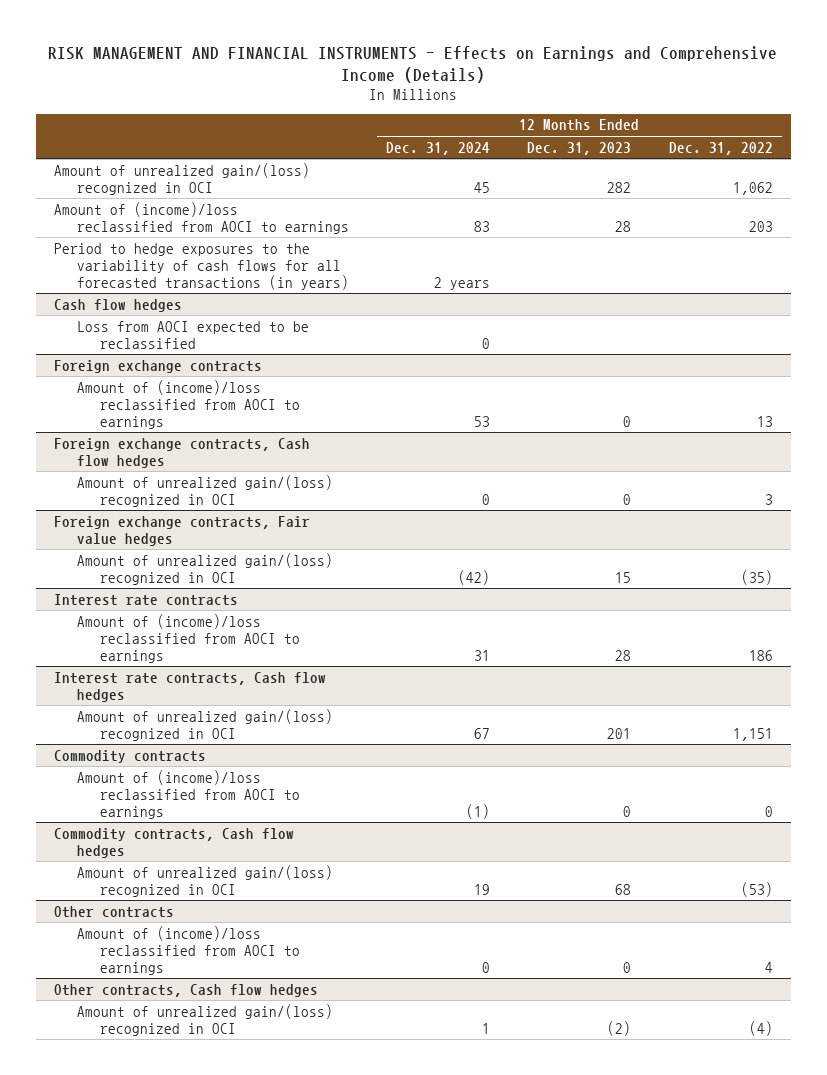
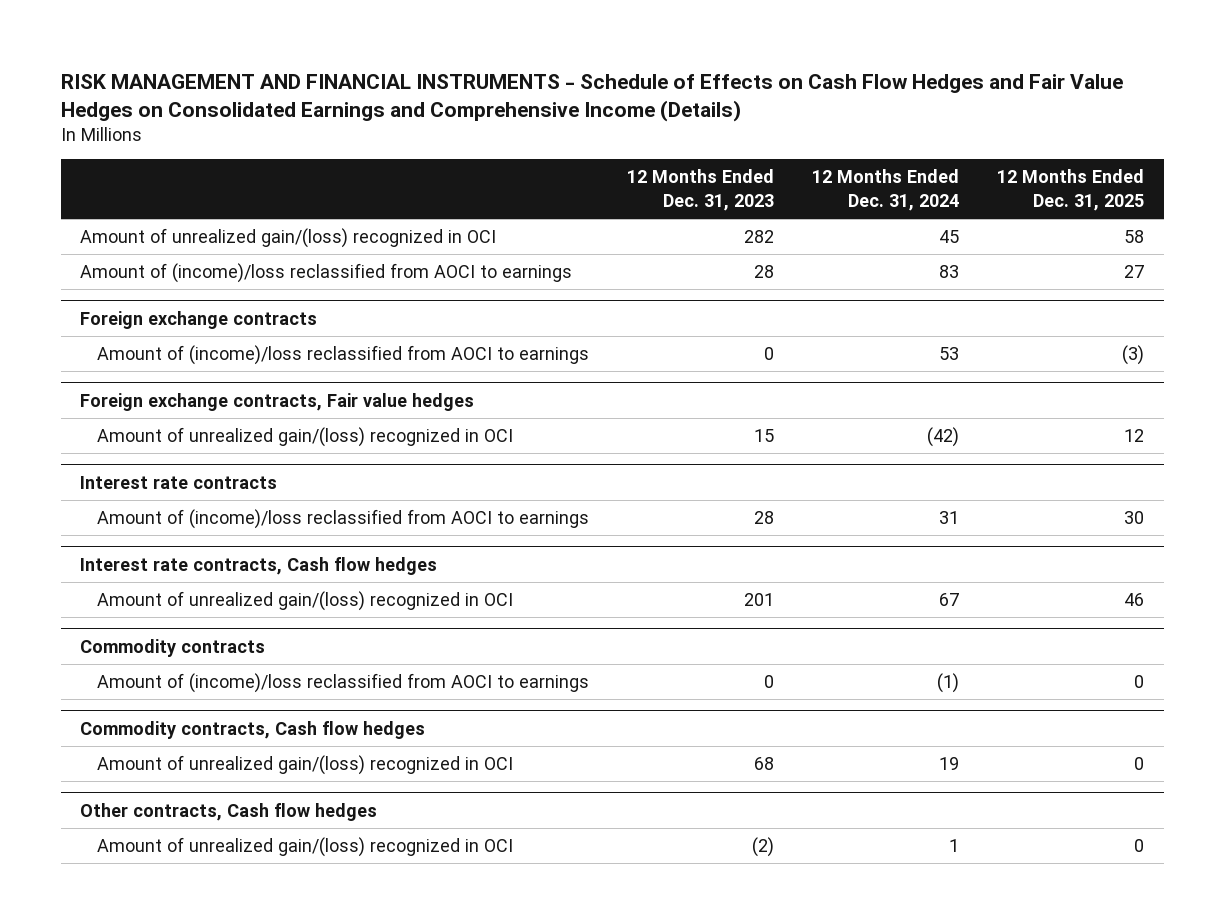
[48,45,778,84] RISK MANAGEMENT AND FINANCIAL INSTRUMENTS - Effects on Earnings and Comprehensive Income (Details) -> [60,73,1123,122] RISK MANAGEMENT AND FINANCIAL INSTRUMENTS - Schedule of Effects on Cash Flow Hedges and Fair Value Hedges on Consolidated Earnings and Comprehensive Income (Details)
[668,141,773,155] Dec. 31, 2022 -> none
none -> [997,169,1145,211] 12 Months Ended Dec. 31, 2025
[54,242,349,290] Period to hedge exposures to the variability of cash flows for all forecasted transactions (in years) -> none
[54,298,183,312] Cash flow hedges -> none
[76,320,309,349] Loss from AOCI expected to be reclassified -> none
[54,437,311,468] Foreign exchange contracts, Cash flow hedges -> none
[76,474,333,507] Amount of unrealized gain/(loss) recognized in OCI -> none
[54,905,175,918] Other contracts -> none
[76,925,300,975] Amount of (income)/loss reclassified from AOCI to earnings -> none

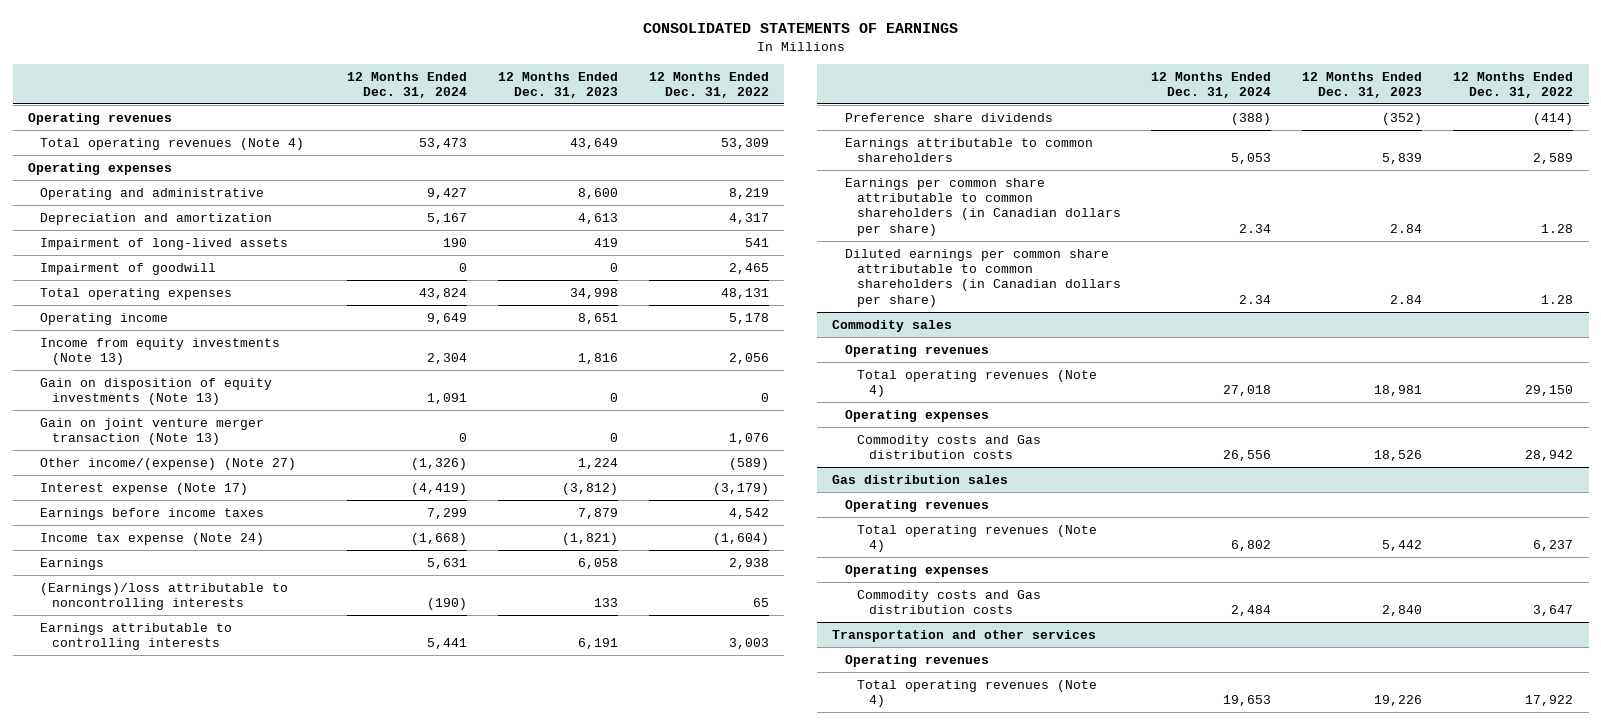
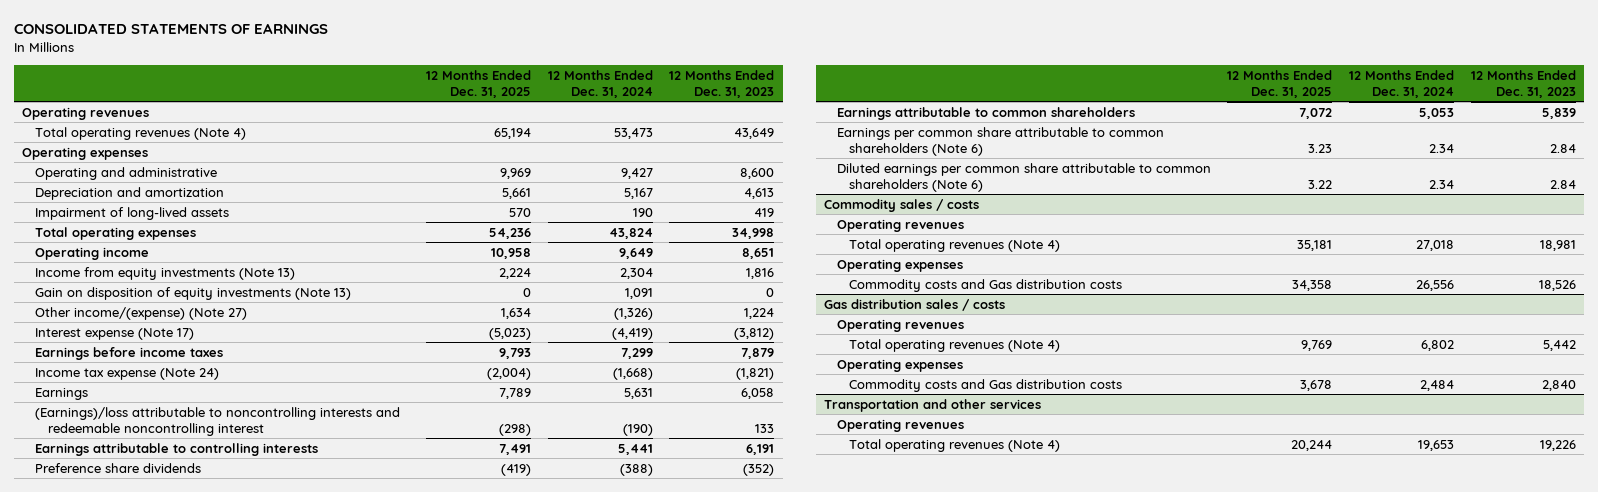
[648,71,769,98] 12 Months Ended Dec. 31, 2022 -> none
none -> [425,69,531,99] 12 Months Ended Dec. 31, 2025
[40,262,217,275] Impairment of goodwill -> none
[40,417,265,446] Gain on joint venture merger transaction (Note 13) -> none
[40,582,289,611] (Earnings)/loss attributable to noncontrolling interests -> [35,406,401,436] (Earnings)/loss attributable to noncontrolling interests and redeemable noncontrolling interest
[844,177,1121,236] Earnings per common share attributable to common shareholders (in Canadian dollars per share) -> [836,126,1164,156] Earnings per common share attributable to common shareholders (Note 6)
[844,248,1121,307] Diluted earnings per common share attributable to common shareholders (in Canadian dollars per share) -> [836,162,1211,192] Diluted earnings per common share attributable to common shareholders (Note 6)
[832,319,953,332] Commodity sales -> [823,198,979,212] Commodity sales / costs
[832,474,1009,484] Gas distribution sales -> [823,298,1005,311] Gas distribution sales / costs

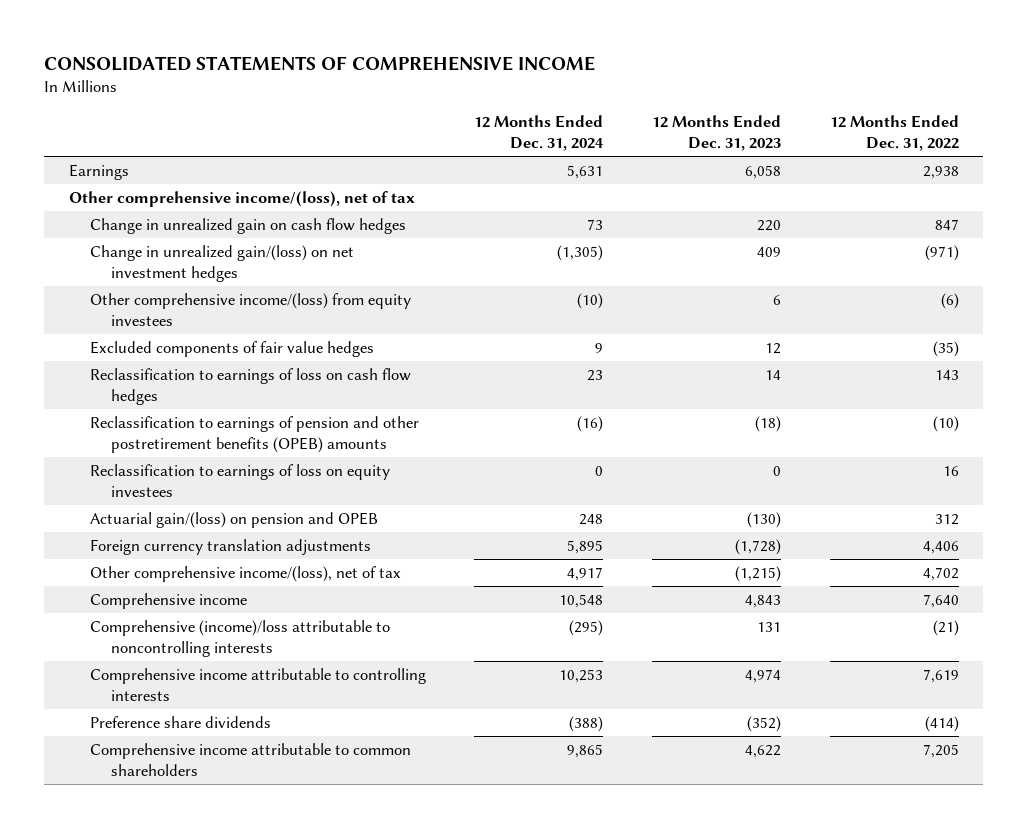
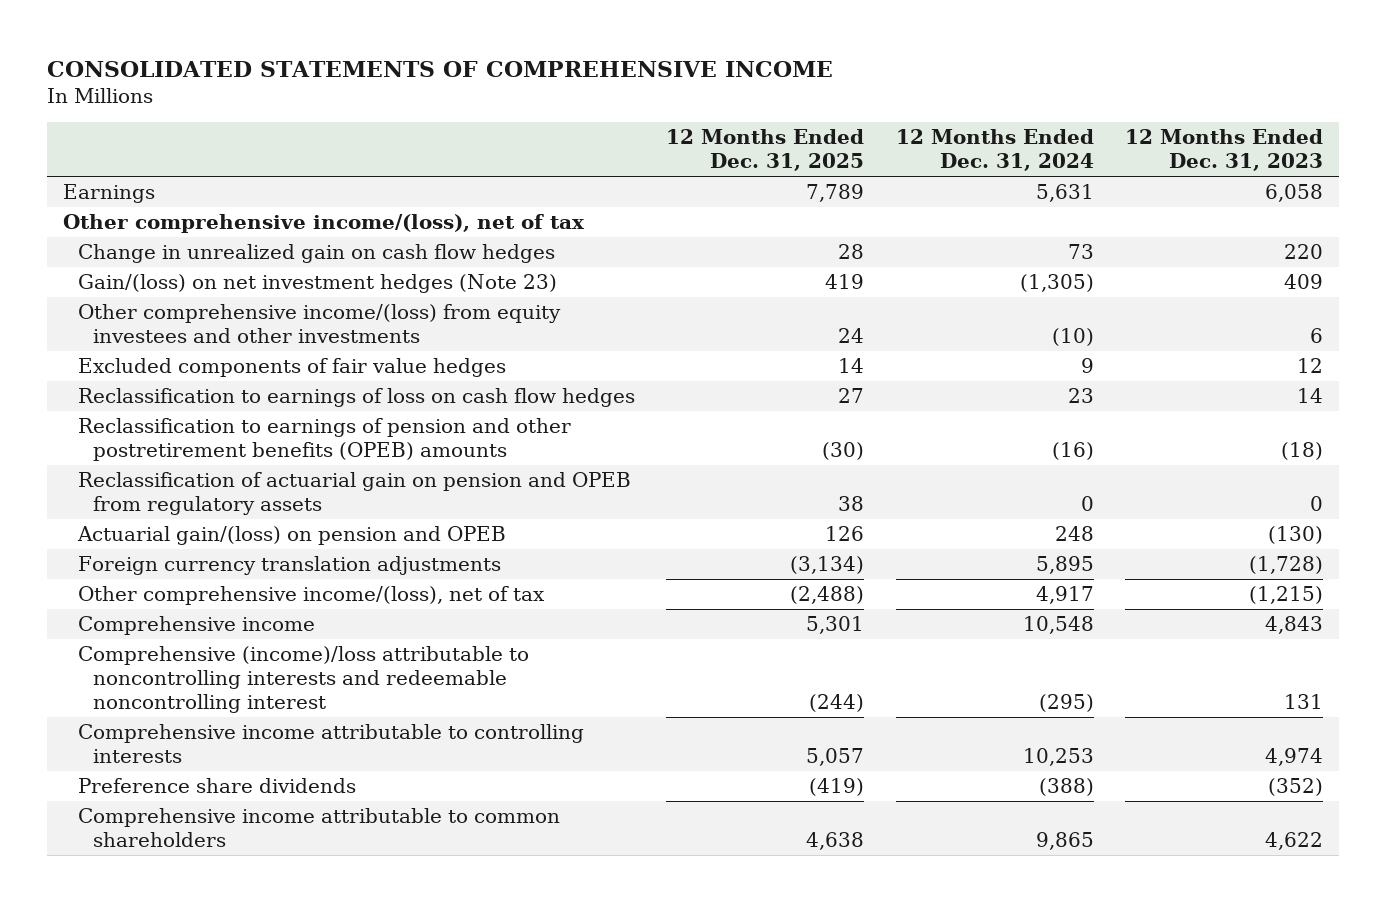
[829,114,959,152] 12 Months Ended Dec. 31, 2022 -> none
none -> [666,129,865,172] 12 Months Ended Dec. 31, 2025
[89,244,354,282] Change in unrealized gain/(loss) on net investment hedges -> [77,274,557,294] Gain/(loss) on net investment hedges (Note 23)
[89,292,411,326] Other comprehensive income/(loss) from equity investees -> [77,304,561,344] Other comprehensive income/(loss) from equity investees and other investments
[89,463,390,497] Reclassification to earnings of loss on equity investees -> none
none -> [77,472,631,516] Reclassification of actuarial gain on pension and OPEB from regulatory assets
[89,619,390,657] Comprehensive (income)/loss attributable to noncontrolling interests -> [77,646,529,713] Comprehensive (income)/loss attributable to noncontrolling interests and redeemable noncontrolling interest

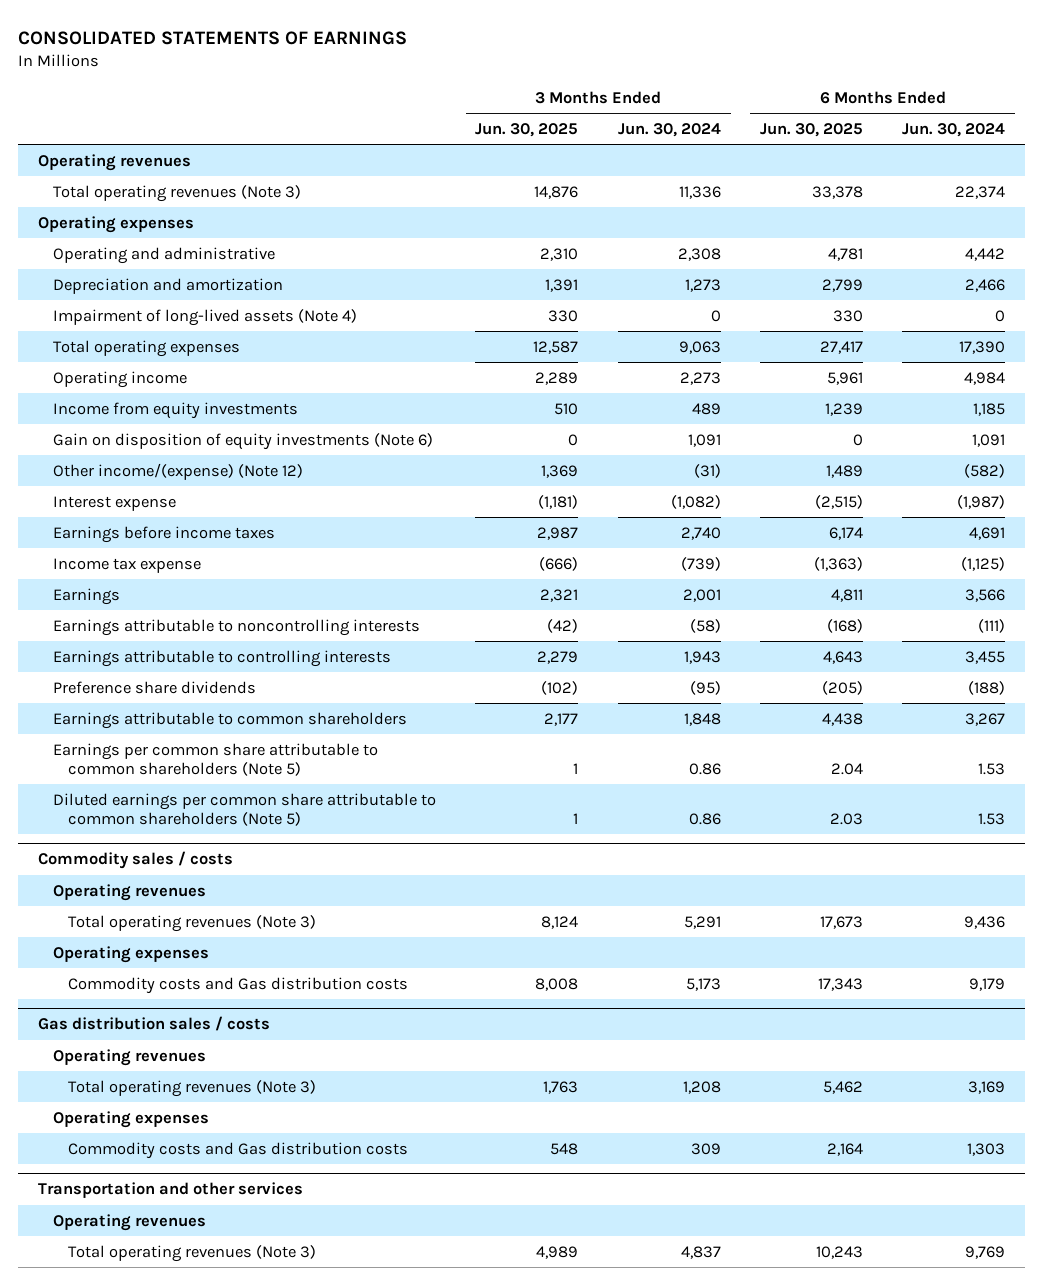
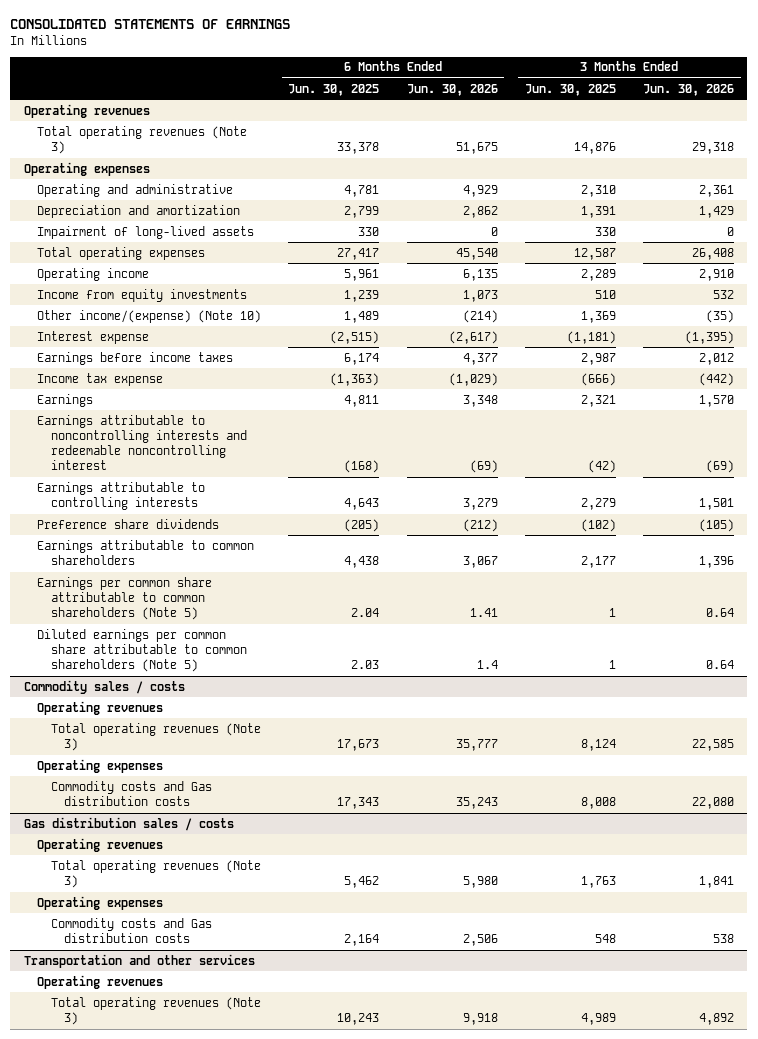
[617,123,721,138] Jun. 30, 2024 -> none
[902,123,1006,138] Jun. 30, 2024 -> none
none -> [406,83,498,96] Jun. 30, 2026
none -> [642,83,734,96] Jun. 30, 2026
[53,308,358,326] Impairment of long-lived assets (Note 4) -> [37,225,255,239] Impairment of long-lived assets
[53,432,434,450] Gain on disposition of equity investments (Note 6) -> none
[53,462,304,480] Other income/(expense) (Note 12) -> [37,309,262,323] Other income/(expense) (Note 10)
[53,618,421,636] Earnings attributable to noncontrolling interests -> [37,414,247,471] Earnings attributable to noncontrolling interests and redeemable noncontrolling interest

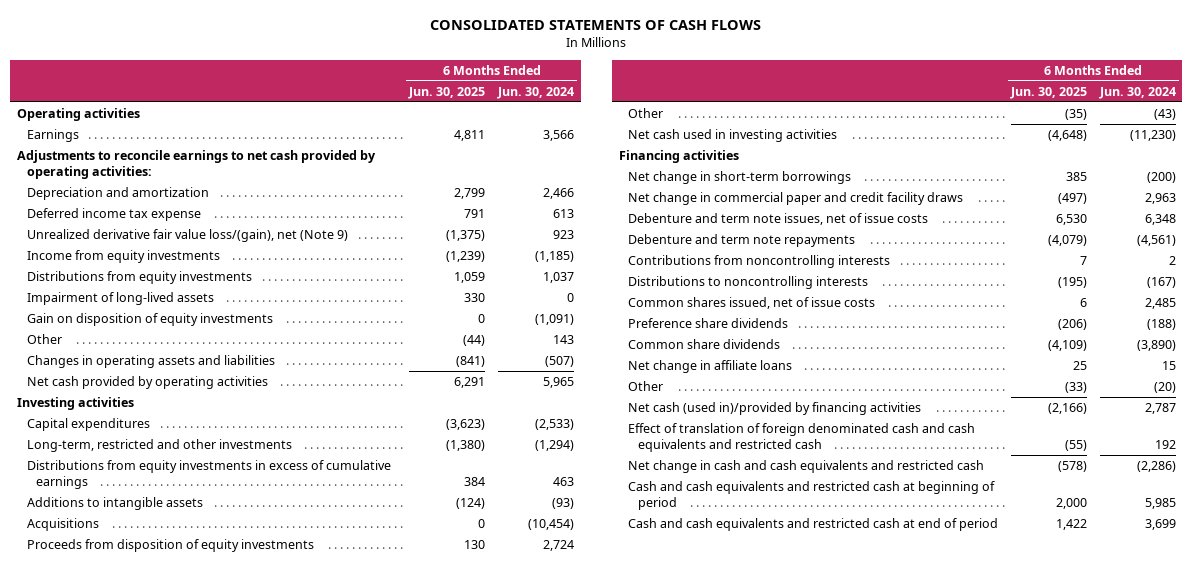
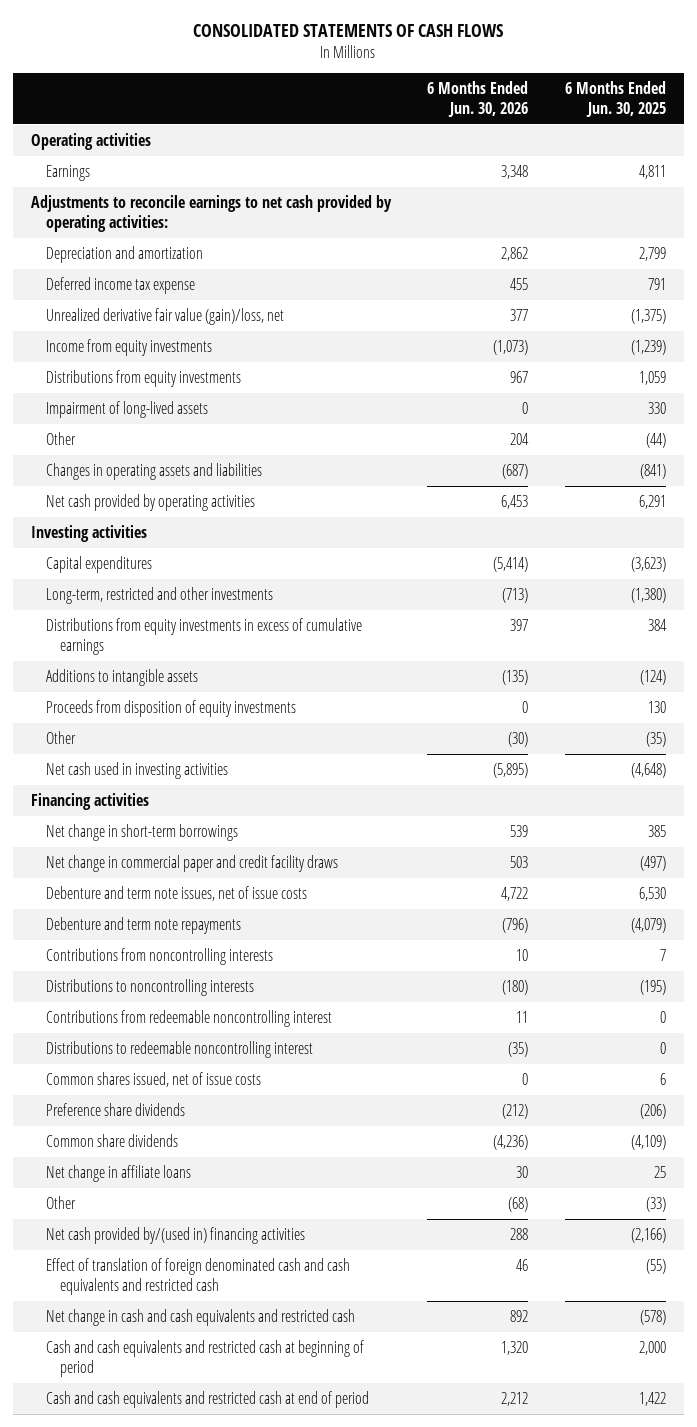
[497,86,575,99] Jun. 30, 2024 -> none
none -> [427,80,529,117] 6 Months Ended Jun. 30, 2026
[26,229,348,243] Unrealized derivative fair value loss/(gain), net (Note 9) -> [45,308,284,326] Unrealized derivative fair value (gain)/loss, net
[26,313,273,327] Gain on disposition of equity investments -> none
[26,518,99,532] Acquisitions -> none
none -> [45,1010,332,1028] Contributions from redeemable noncontrolling interest
none -> [45,1041,313,1059] Distributions to redeemable noncontrolling interest
[628,402,922,416] Net cash (used in)/provided by financing activities -> [45,1227,305,1245] Net cash provided by/(used in) financing activities

